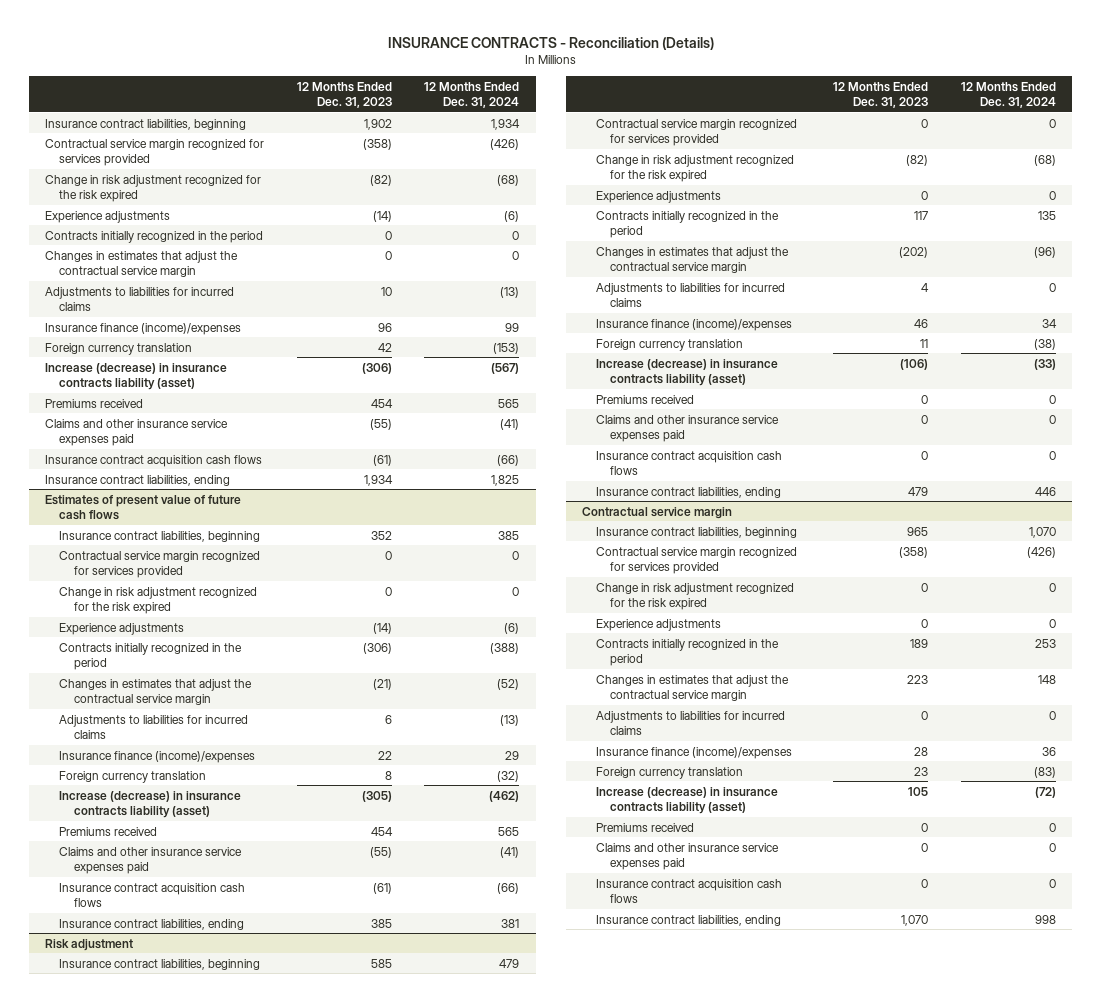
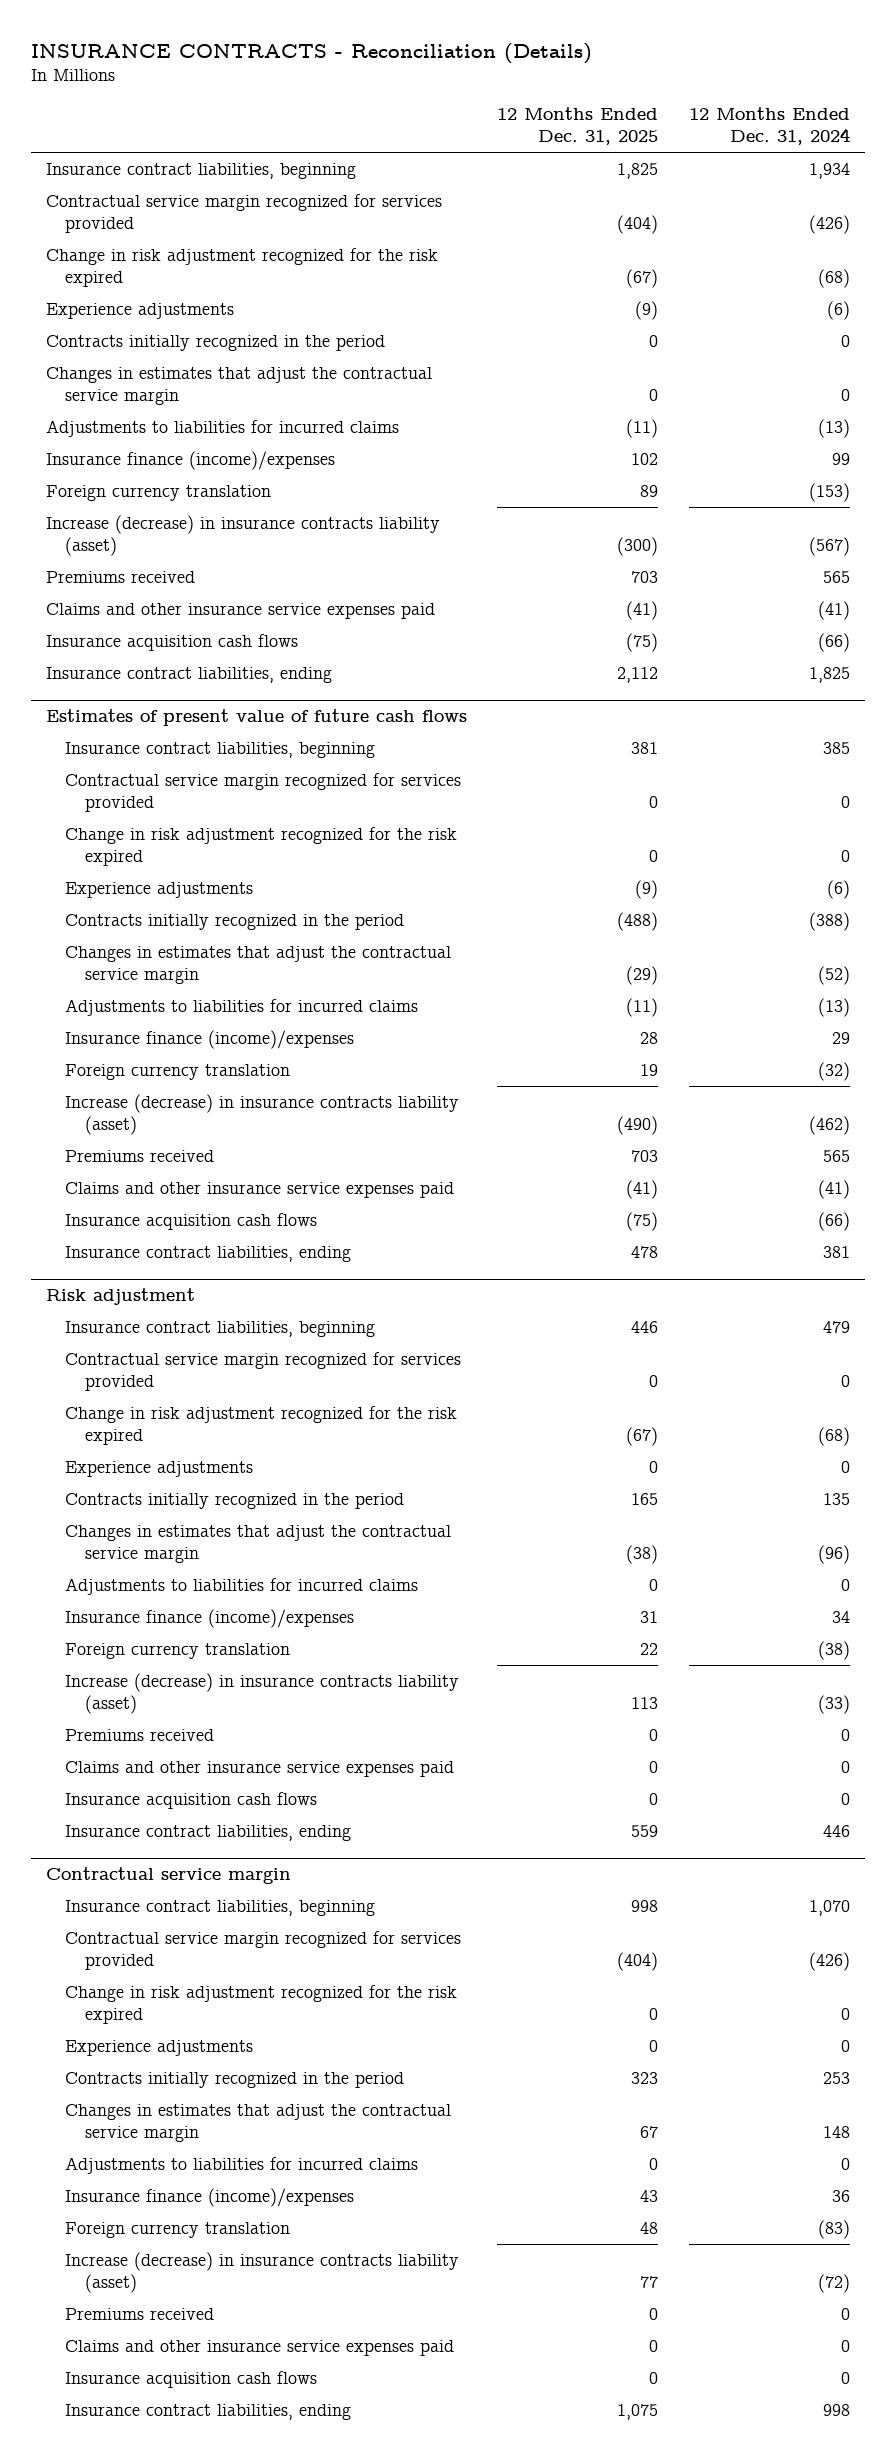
[296,81,392,108] 12 Months Ended Dec. 31, 2023 -> none
none -> [497,107,659,146] 12 Months Ended Dec. 31, 2025
[45,454,263,467] Insurance contract acquisition cash flows -> [45,634,298,652] Insurance acquisition cash flows
[59,882,246,907] Insurance contract acquisition cash flows -> [65,1213,318,1231] Insurance acquisition cash flows
[595,450,782,475] Insurance contract acquisition cash flows -> [65,1792,318,1810] Insurance acquisition cash flows
[595,878,782,903] Insurance contract acquisition cash flows -> [65,2371,318,2389] Insurance acquisition cash flows

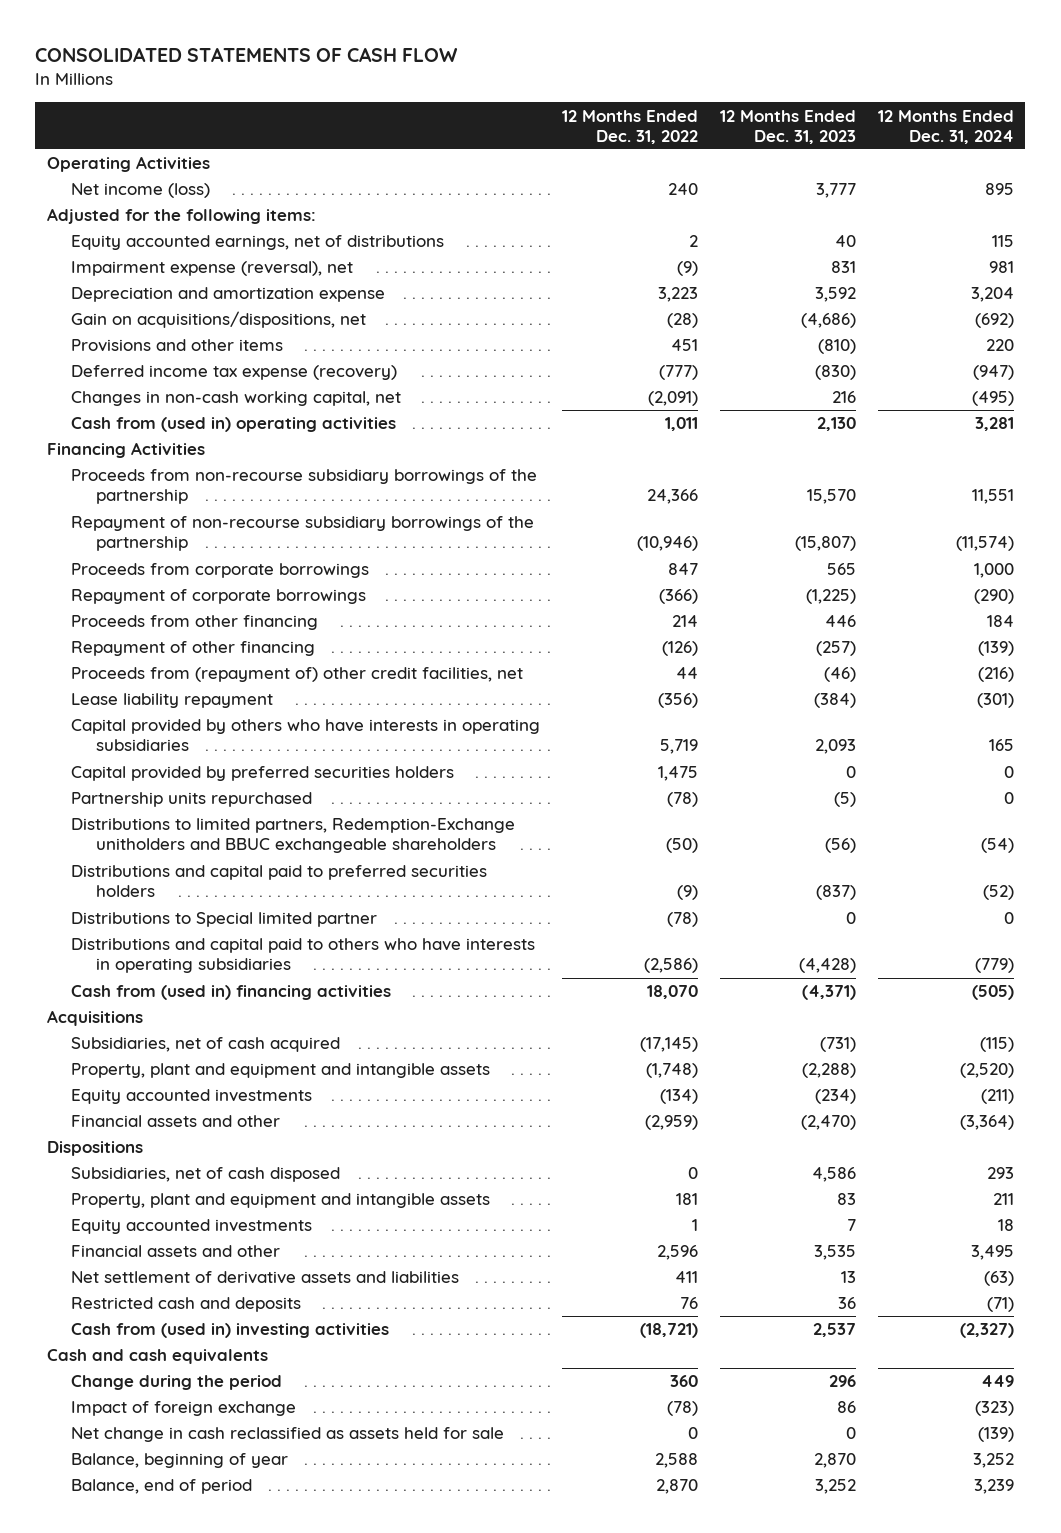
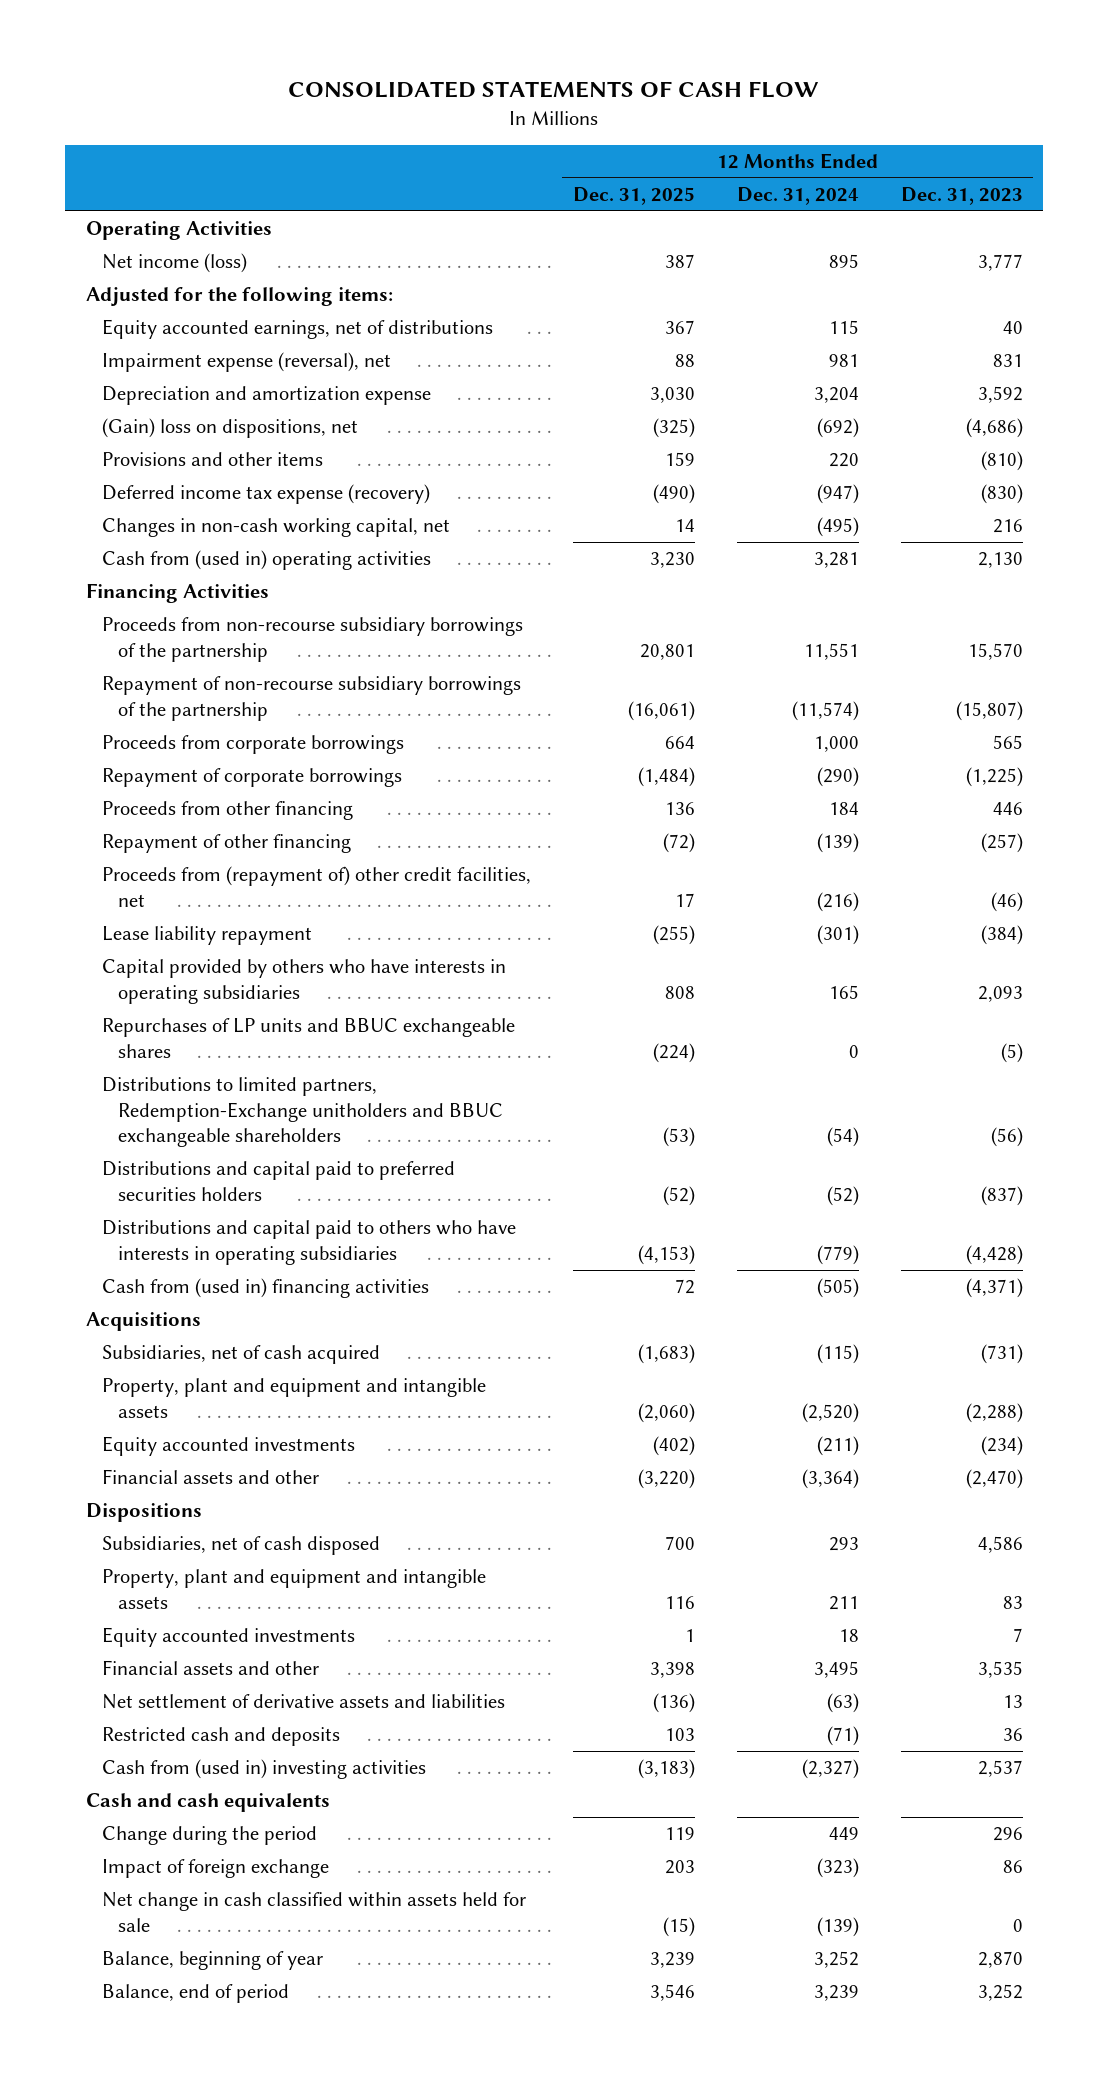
[562,109,699,144] 12 Months Ended Dec. 31, 2022 -> none
none -> [572,187,695,206] Dec. 31, 2025
[71,311,367,329] Gain on acquisitions/dispositions, net -> [102,418,359,439] (Gain) loss on dispositions, net
[71,766,455,782] Capital provided by preferred securities holders -> none
[71,792,313,808] Partnership units repurchased -> [102,1018,516,1058] Repurchases of LP units and BBUC exchangeable shares
[71,912,378,928] Distributions to Special limited partner -> none
[71,1427,505,1443] Net change in cash reclassified as assets held for sale -> [102,1892,527,1932] Net change in cash classified within assets held for sale

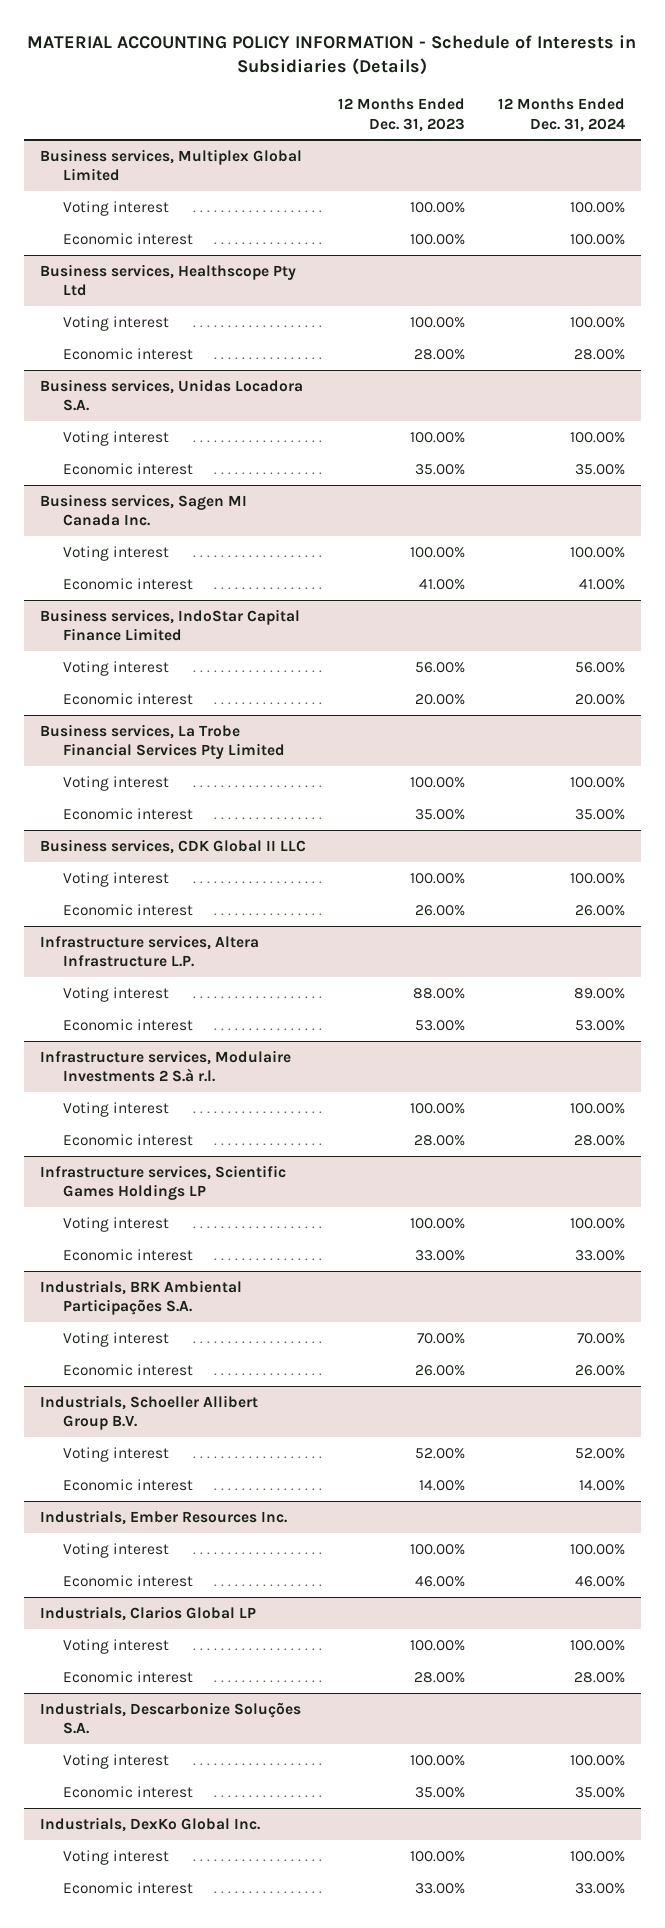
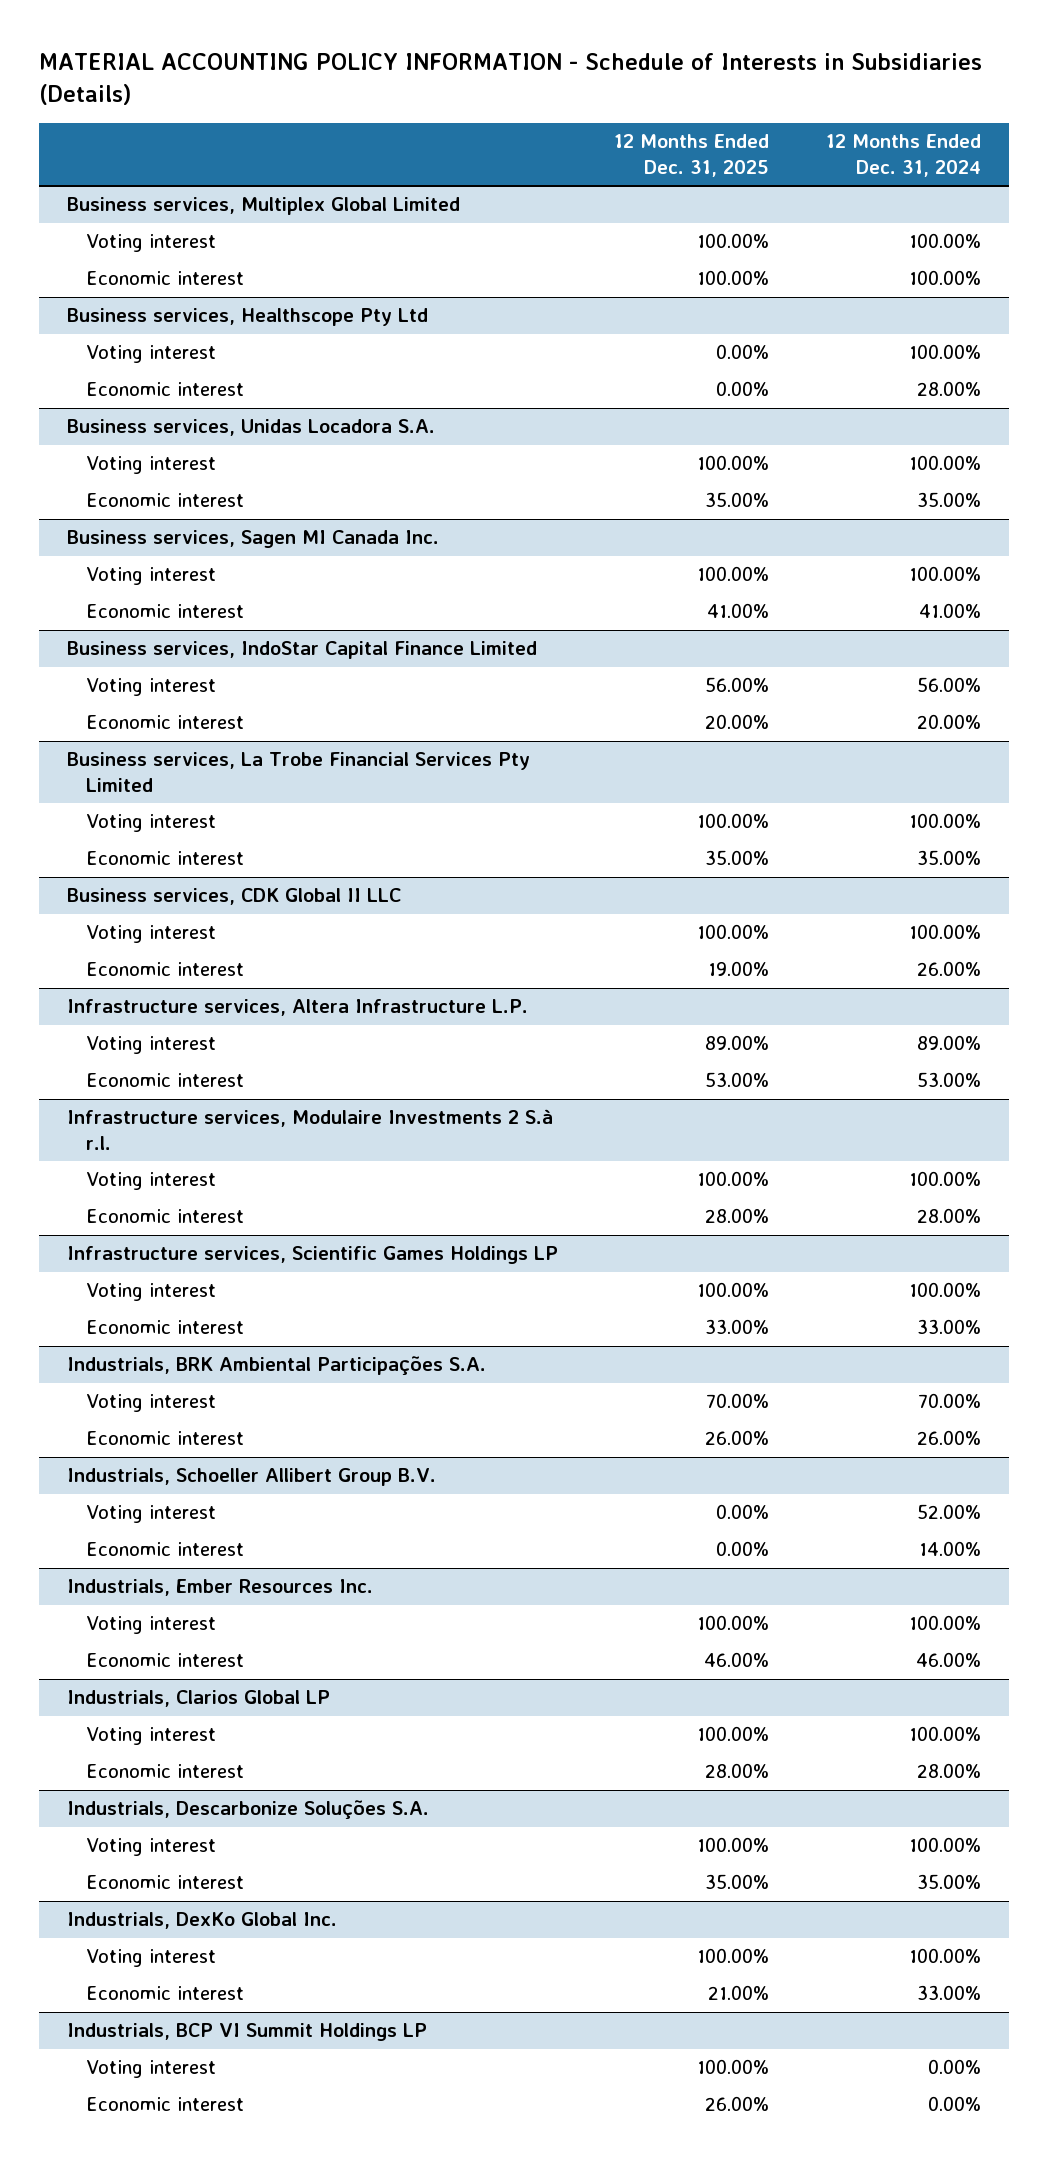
[338,97,466,132] 12 Months Ended Dec. 31, 2023 -> none
none -> [614,134,770,178] 12 Months Ended Dec. 31, 2025
none -> [66,2023,427,2042] Industrials, BCP VI Summit Holdings LP
none -> [85,2060,216,2079] Voting interest
none -> [85,2097,244,2112] Economic interest

